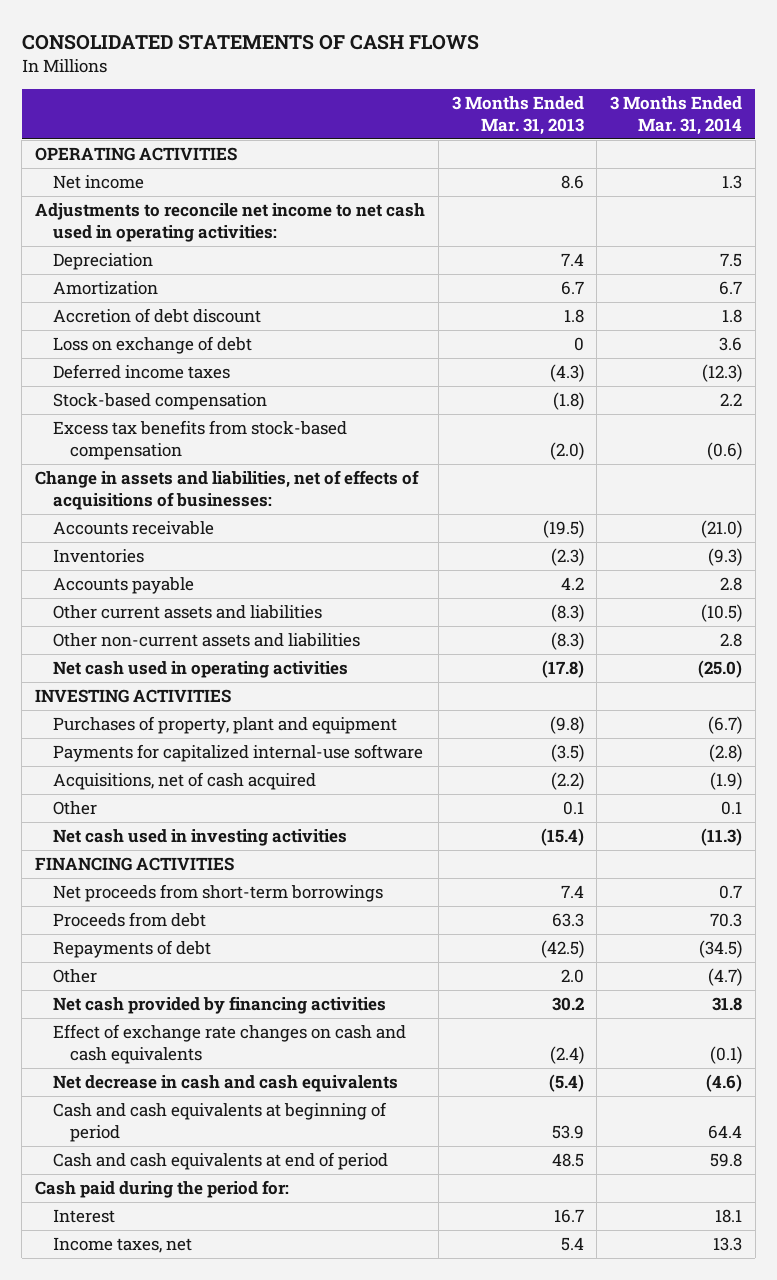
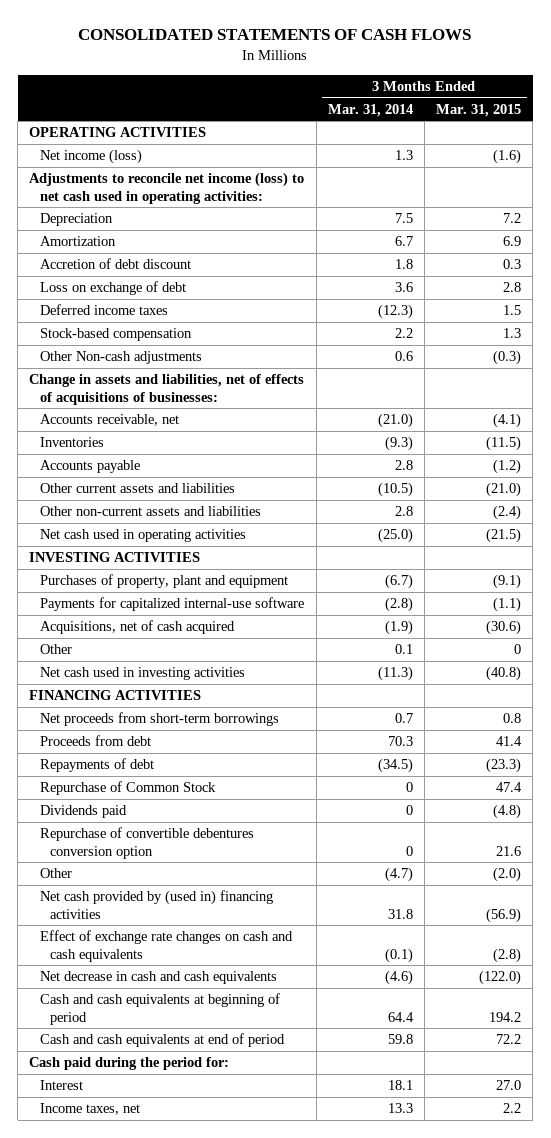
[451,96,584,135] 3 Months Ended Mar. 31, 2013 -> none
none -> [436,103,522,117] Mar. 31, 2015
[52,175,144,190] Net income -> [39,149,142,165] Net income (loss)
[35,203,426,243] Adjustments to reconcile net income to net cash used in operating activities: -> [29,172,305,204] Adjustments to reconcile net income (loss) to net cash used in operating activities:
[52,420,347,461] Excess tax benefits from stock-based compensation -> none
none -> [39,351,202,365] Other Non-cash adjustments
[52,521,214,536] Accounts receivable -> [39,414,179,427] Accounts receivable, net
none -> [39,781,216,796] Repurchase of Common Stock
none -> [39,805,127,819] Dividends paid
none -> [39,827,254,859] Repurchase of convertible debentures conversion option
[52,996,386,1015] Net cash provided by financing activities -> [39,890,273,919] Net cash provided by (used in) financing activities

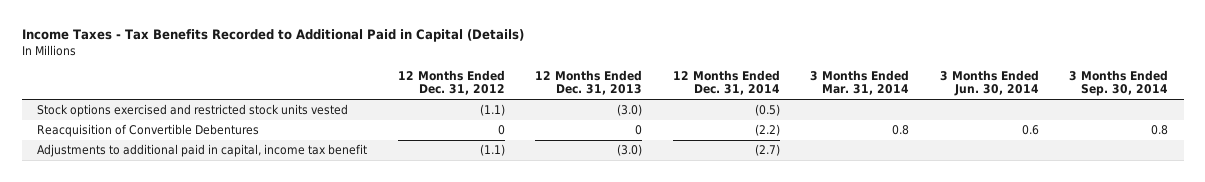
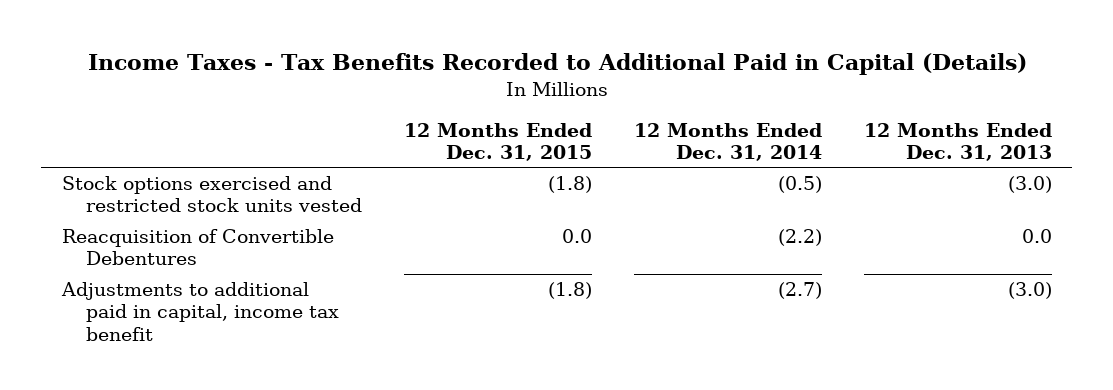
[397,70,505,96] 12 Months Ended Dec. 31, 2012 -> none
[810,70,910,96] 3 Months Ended Mar. 31, 2014 -> none
[939,70,1039,97] 3 Months Ended Jun. 30, 2014 -> none
[1069,70,1169,97] 3 Months Ended Sep. 30, 2014 -> none
none -> [403,122,592,162] 12 Months Ended Dec. 31, 2015
[635,124,643,135] 0 -> [1021,229,1052,244] 0.0

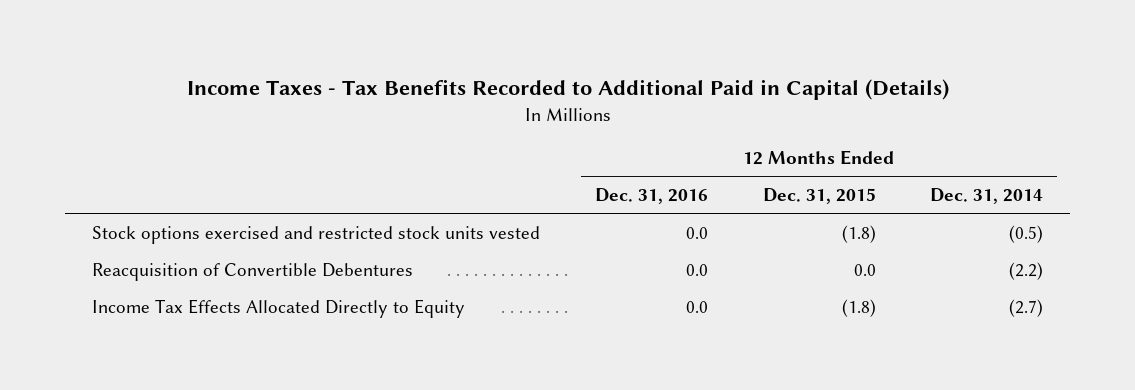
[863,122,1052,162] 12 Months Ended Dec. 31, 2013 -> none
none -> [594,187,708,204] Dec. 31, 2016
[60,282,339,341] Adjustments to additional paid in capital, income tax benefit -> [92,298,466,318] Income Tax Effects Allocated Directly to Equity

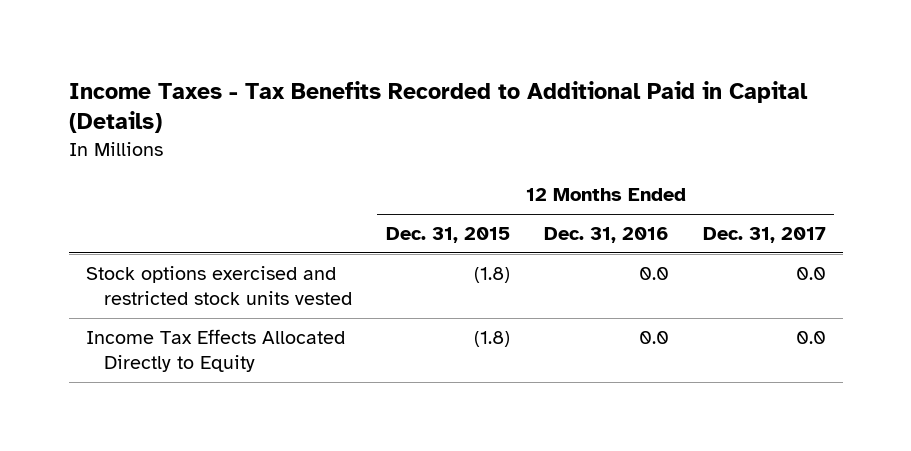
[930,187,1044,204] Dec. 31, 2014 -> none
none -> [702,227,826,244] Dec. 31, 2017
[92,262,414,281] Reacquisition of Convertible Debentures -> none

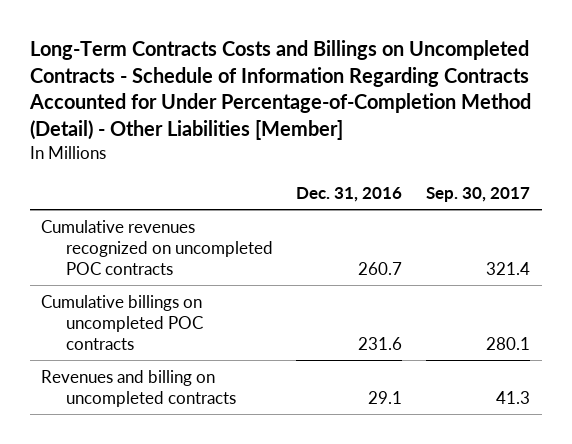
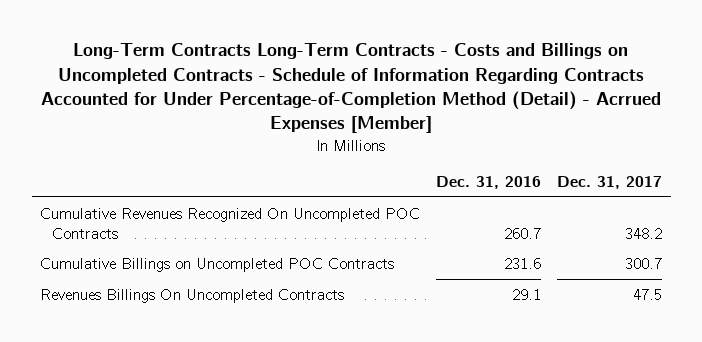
[28,40,531,141] Long-Term Contracts Costs and Billings on Uncompleted Contracts - Schedule of Information Regarding Contracts Accounted for Under Percentage-of-Completion Method (Detail) - Other Liabilities [Member] -> [41,43,662,134] Long-Term Contracts Long-Term Contracts - Costs and Billings on Uncompleted Contracts - Schedule of Information Regarding Contracts Accounted for Under Percentage-of-Completion Method (Detail) - Acrrued Expenses [Member]
[426,187,531,203] Sep. 30, 2017 -> none
none -> [557,176,663,190] Dec. 31, 2017
[41,219,273,275] Cumulative revenues recognized on uncompleted POC contracts -> [39,207,420,239] Cumulative Revenues Recognized On Uncompleted POC Contracts
[41,294,203,350] Cumulative billings on uncompleted POC contracts -> [39,257,394,272] Cumulative Billings on Uncompleted POC Contracts
[41,369,236,407] Revenues and billing on uncompleted contracts -> [39,288,344,303] Revenues Billings On Uncompleted Contracts

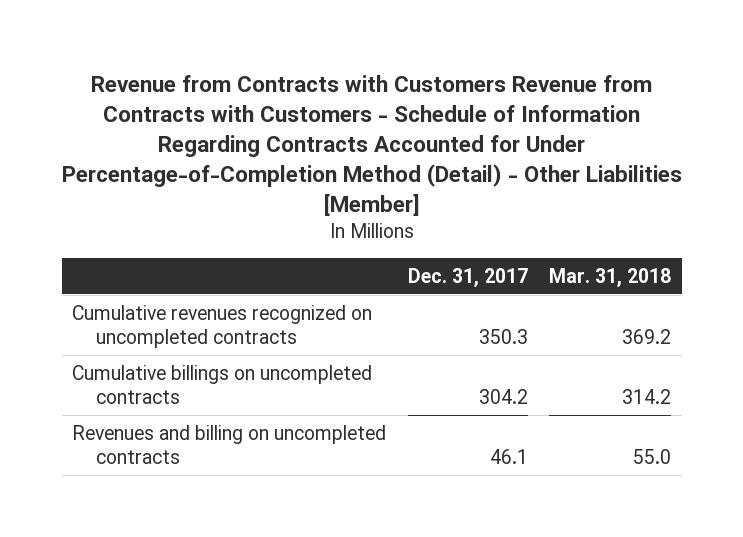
[41,43,662,134] Long-Term Contracts Long-Term Contracts - Costs and Billings on Uncompleted Contracts - Schedule of Information Regarding Contracts Accounted for Under Percentage-of-Completion Method (Detail) - Acrrued Expenses [Member] -> [61,74,682,217] Revenue from Contracts with Customers Revenue from Contracts with Customers - Schedule of Information Regarding Contracts Accounted for Under Percentage-of-Completion Method (Detail) - Other Liabilities [Member]
[436,176,542,190] Dec. 31, 2016 -> none
none -> [549,267,672,287] Mar. 31, 2018
[39,207,420,239] Cumulative Revenues Recognized On Uncompleted POC Contracts -> [72,304,373,348] Cumulative revenues recognized on uncompleted contracts
[625,227,663,239] 348.2 -> [478,328,528,344] 350.3
[39,257,394,272] Cumulative Billings on Uncompleted POC Contracts -> [72,364,373,404] Cumulative billings on uncompleted contracts
[625,257,663,269] 300.7 -> [478,388,528,404] 304.2
[39,288,344,303] Revenues Billings On Uncompleted Contracts -> [72,424,387,464] Revenues and billing on uncompleted contracts
[633,288,663,300] 47.5 -> [489,448,528,464] 46.1

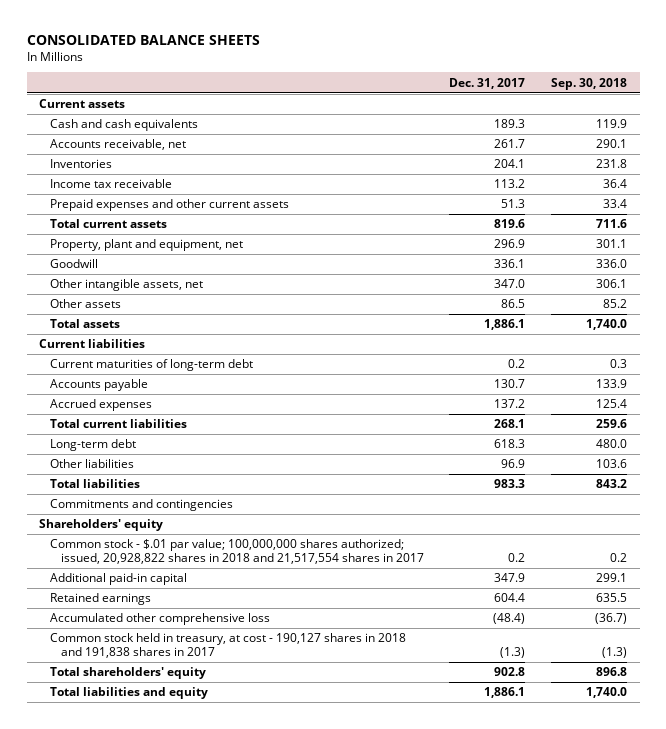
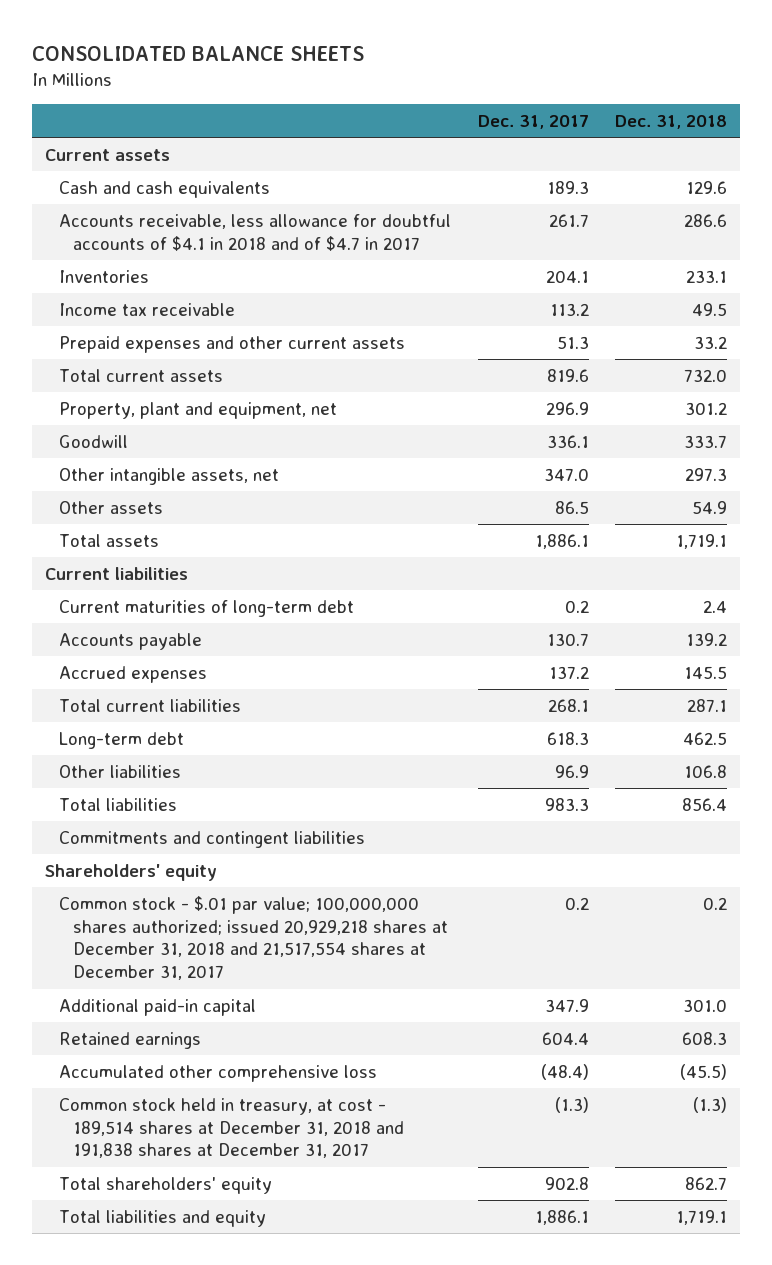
[551,77,628,90] Sep. 30, 2018 -> none
none -> [614,114,727,129] Dec. 31, 2018
[50,139,187,151] Accounts receivable, net -> [59,213,452,251] Accounts receivable, less allowance for doubtful accounts of $4.1 in 2018 and of $4.7 in 2017
[50,499,234,512] Commitments and contingencies -> [59,830,366,848] Commitments and contingent liabilities
[50,539,424,565] Common stock - $.01 par value; 100,000,000 shares authorized; issued, 20,928,822 shares in 2018 and 21,517,554 shares in 2017 -> [59,895,449,981] Common stock - $.01 par value; 100,000,000 shares authorized; issued 20,929,218 shares at December 31, 2018 and 21,517,554 shares at December 31, 2017
[50,633,407,659] Common stock held in treasury, at cost - 190,127 shares in 2018 and 191,838 shares in 2017 -> [59,1097,405,1159] Common stock held in treasury, at cost - 189,514 shares at December 31, 2018 and 191,838 shares at December 31, 2017

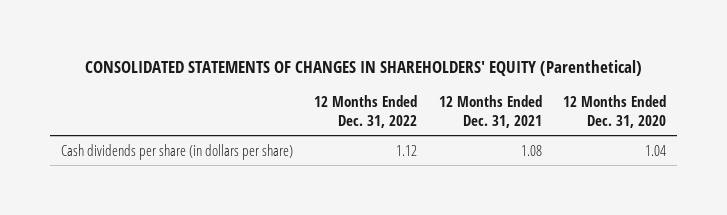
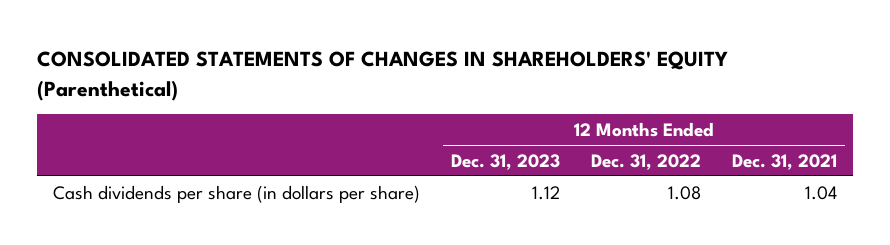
[563,95,667,129] 12 Months Ended Dec. 31, 2020 -> none
none -> [450,153,560,170] Dec. 31, 2023
[396,144,418,156] 1.12 -> [668,185,702,200] 1.08
[520,144,542,156] 1.08 -> [805,185,838,200] 1.04

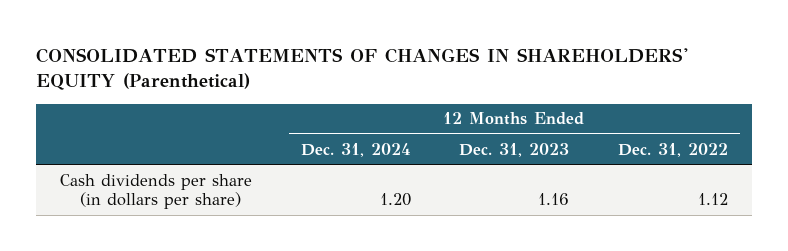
[732,153,838,170] Dec. 31, 2021 -> none
none -> [300,142,411,157] Dec. 31, 2024
[531,185,560,200] 1.12 -> [538,193,570,206] 1.16
[668,185,702,200] 1.08 -> [697,193,728,206] 1.12

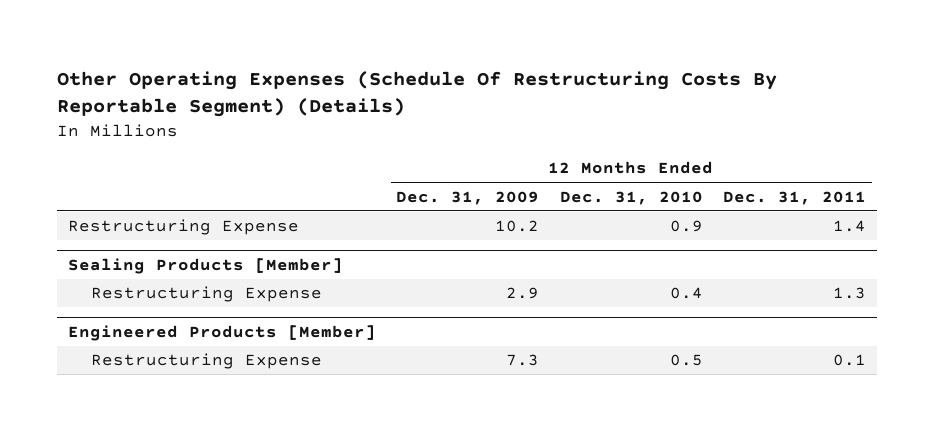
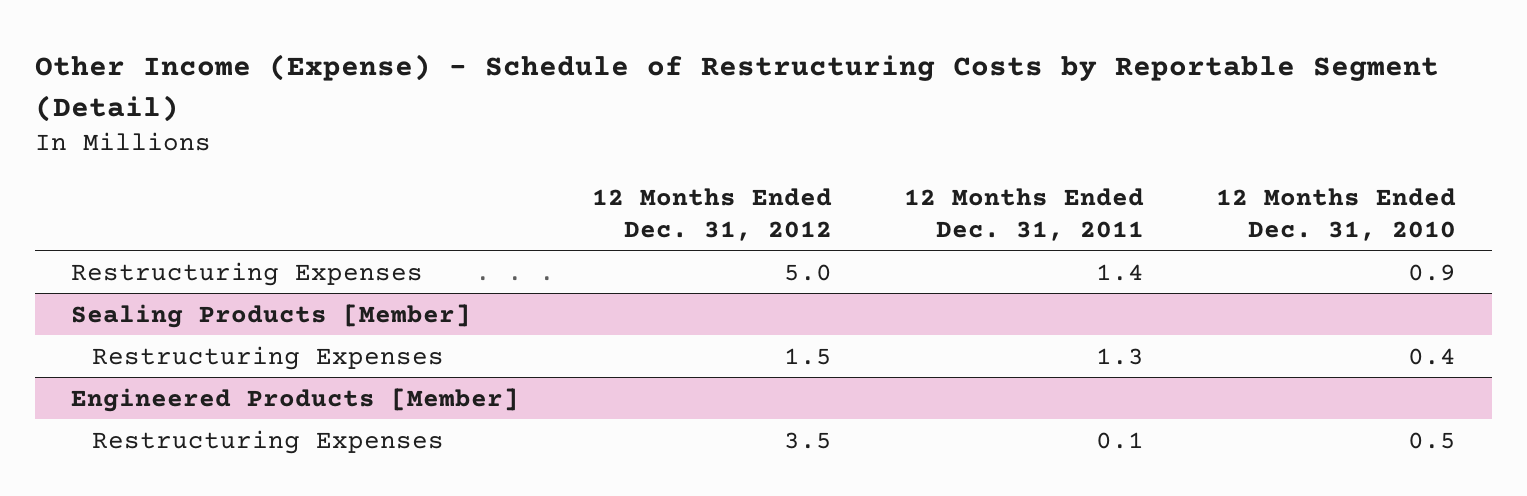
[57,70,778,118] Other Operating Expenses (Schedule Of Restructuring Costs By Reportable Segment) (Details) -> [35,54,1440,122] Other Income (Expense) - Schedule of Restructuring Costs by Reportable Segment (Detail)
[396,190,540,205] Dec. 31, 2009 -> none
none -> [591,187,832,241] 12 Months Ended Dec. 31, 2012
[67,219,299,236] Restructuring Expense -> [71,261,424,286] Restructuring Expenses
[90,286,322,303] Restructuring Expense -> [92,345,445,370] Restructuring Expenses
[90,353,322,370] Restructuring Expense -> [92,429,445,454] Restructuring Expenses

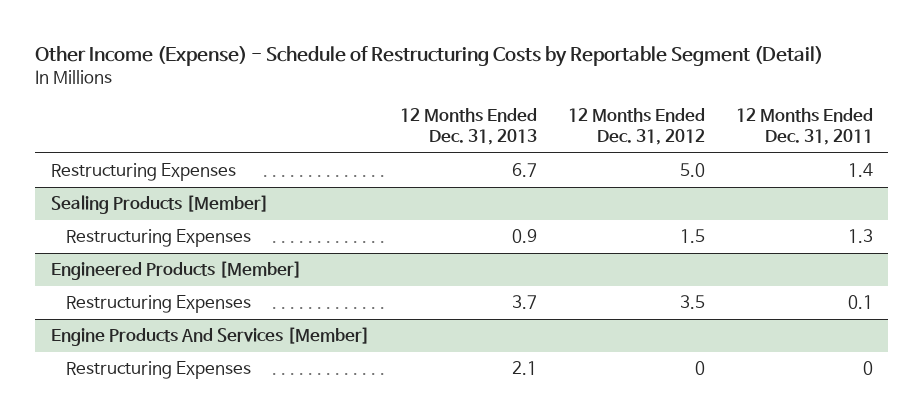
[1215,187,1456,241] 12 Months Ended Dec. 31, 2010 -> none
none -> [400,108,538,146] 12 Months Ended Dec. 31, 2013
none -> [50,327,370,347] Engine Products And Services [Member]
none -> [66,361,252,380] Restructuring Expenses

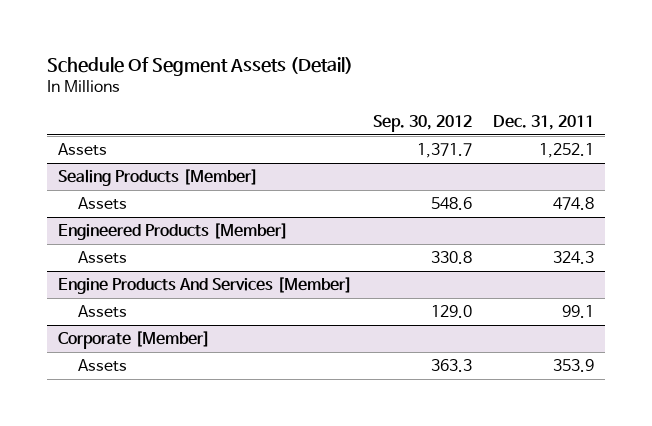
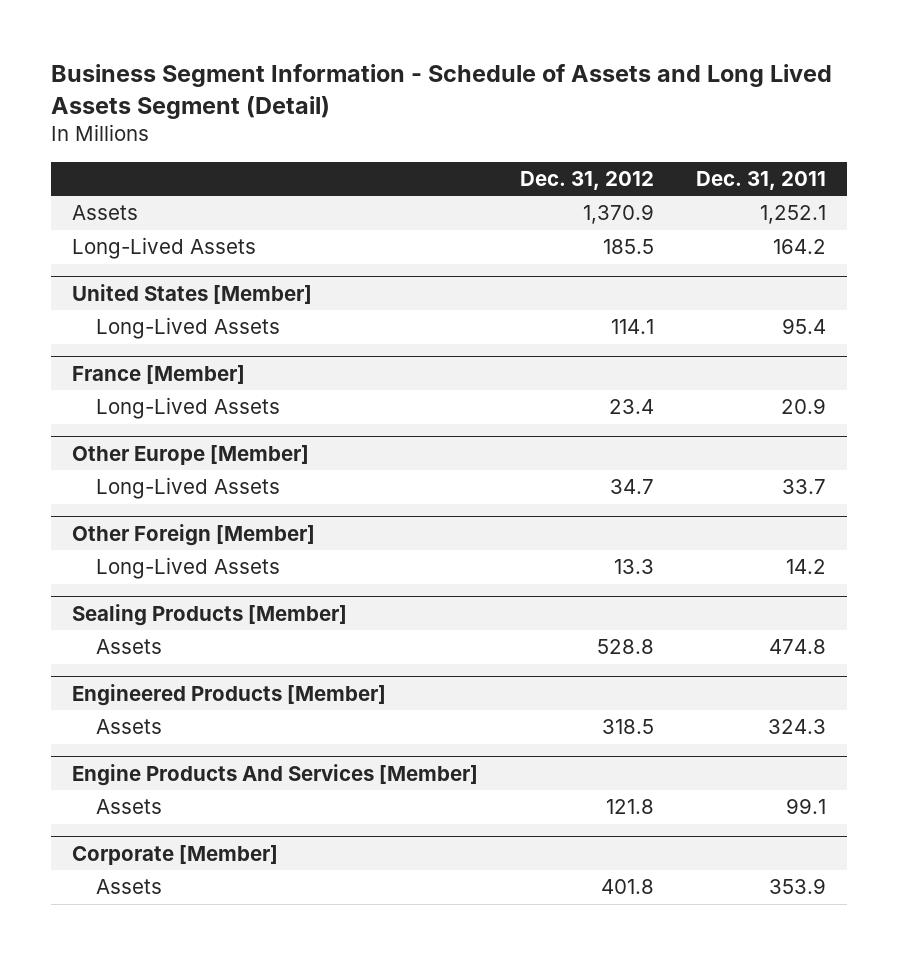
[46,57,353,77] Schedule Of Segment Assets (Detail) -> [50,64,832,119] Business Segment Information - Schedule of Assets and Long Lived Assets Segment (Detail)
[372,114,472,132] Sep. 30, 2012 -> none
none -> [519,170,654,190] Dec. 31, 2012
none -> [71,237,256,260] Long-Lived Assets
none -> [71,283,312,304] United States [Member]
none -> [96,317,281,340] Long-Lived Assets
none -> [71,364,245,384] France [Member]
none -> [96,397,281,420] Long-Lived Assets
none -> [71,444,309,465] Other Europe [Member]
none -> [96,477,281,500] Long-Lived Assets
none -> [71,523,315,546] Other Foreign [Member]
none -> [96,557,281,580] Long-Lived Assets

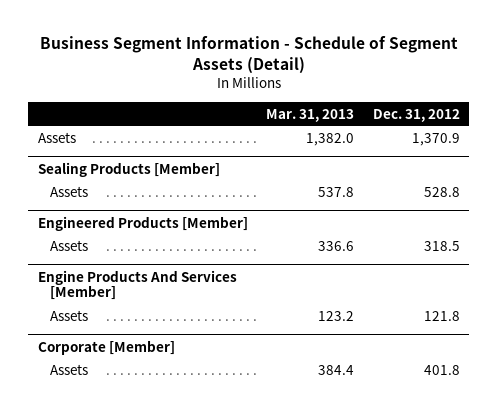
[50,64,832,119] Business Segment Information - Schedule of Assets and Long Lived Assets Segment (Detail) -> [39,36,458,75] Business Segment Information - Schedule of Segment Assets (Detail)
[696,170,827,190] Dec. 31, 2011 -> none
none -> [266,108,355,122] Mar. 31, 2013
[71,237,256,260] Long-Lived Assets -> none
[71,283,312,304] United States [Member] -> none
[96,317,281,340] Long-Lived Assets -> none
[71,364,245,384] France [Member] -> none
[96,397,281,420] Long-Lived Assets -> none
[71,444,309,465] Other Europe [Member] -> none
[96,477,281,500] Long-Lived Assets -> none
[71,523,315,546] Other Foreign [Member] -> none
[96,557,281,580] Long-Lived Assets -> none

